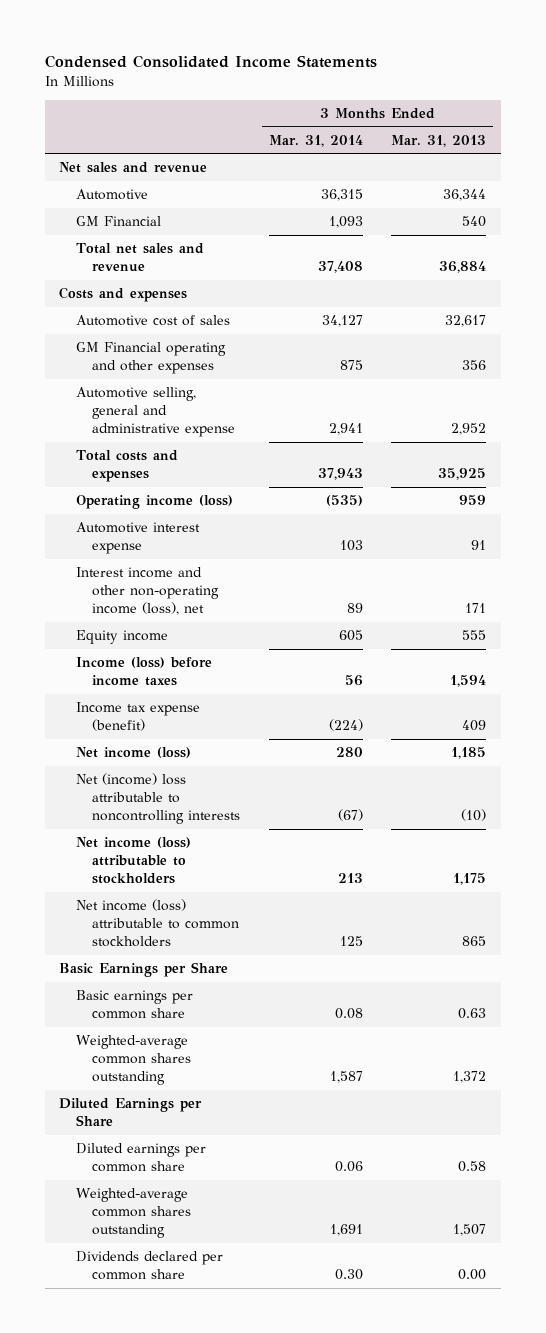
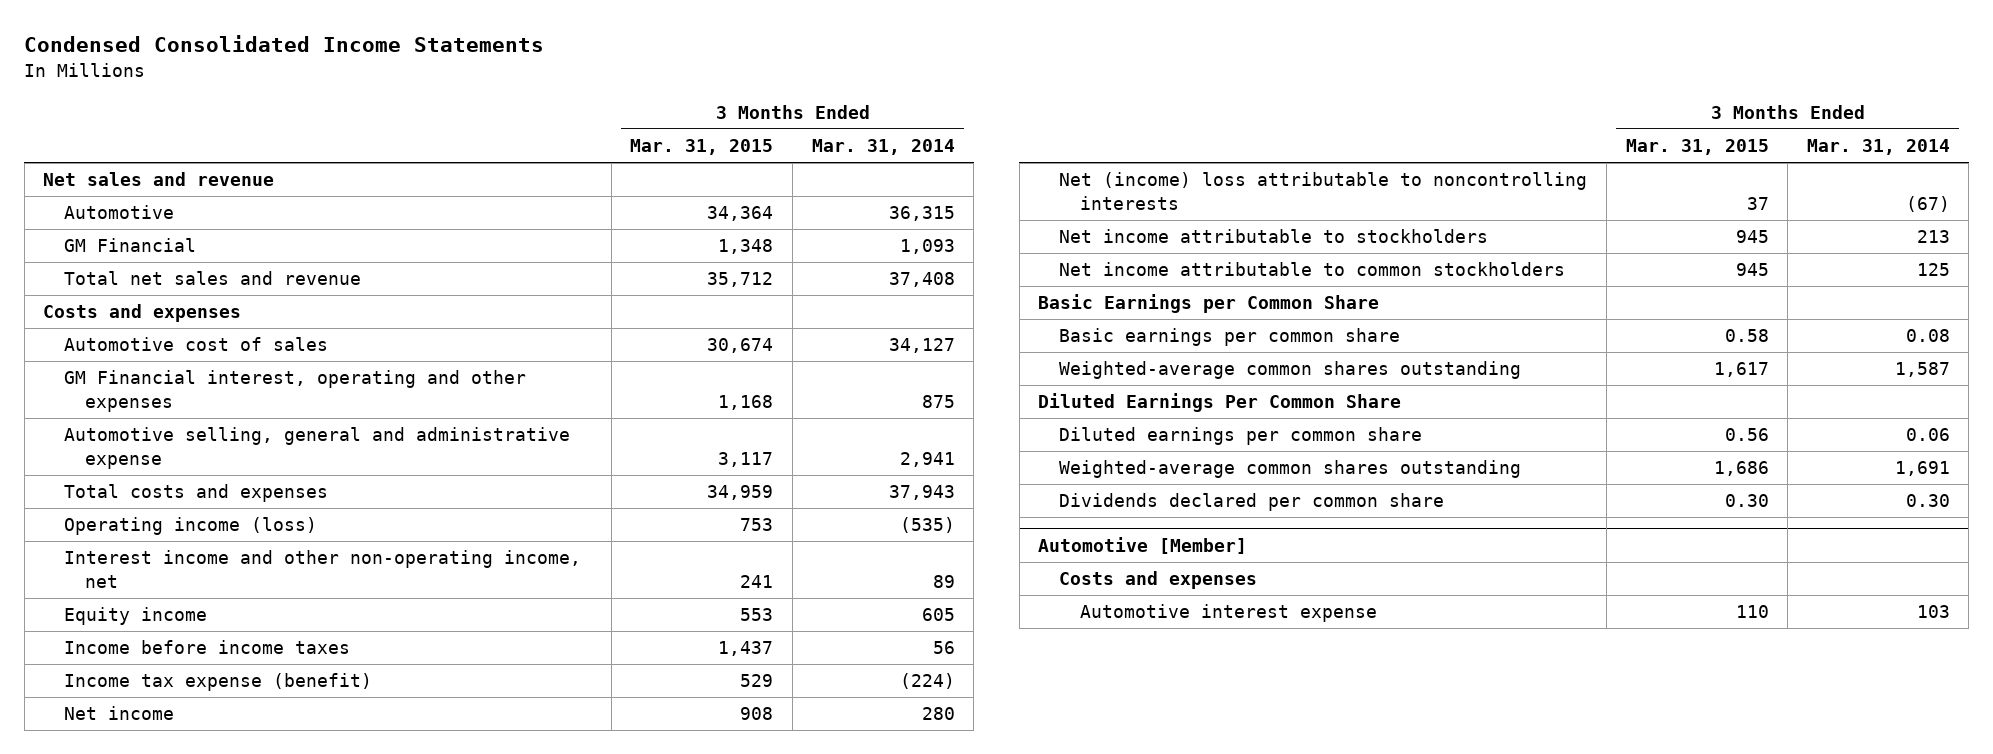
[391,134,487,147] Mar. 31, 2013 -> none
none -> [630,139,774,156] Mar. 31, 2015
[75,342,226,375] GM Financial operating and other expenses -> [64,370,527,412] GM Financial interest, operating and other expenses
[75,522,200,555] Automotive interest expense -> none
[75,567,220,615] Interest income and other non-operating income (loss), net -> [64,550,582,588] Interest income and other non-operating income, net
[75,657,212,687] Income (loss) before income taxes -> [64,640,351,655] Income before income taxes
[75,747,191,759] Net income (loss) -> [64,706,175,721] Net income
[75,837,191,884] Net income (loss) attributable to stockholders -> [1059,229,1489,244] Net income attributable to stockholders
[75,899,240,947] Net income (loss) attributable to common stockholders -> [1059,262,1566,277] Net income attributable to common stockholders
[59,962,229,978] Basic Earnings per Share -> [1038,294,1380,314] Basic Earnings per Common Share
[59,1098,203,1127] Diluted Earnings per Share -> [1038,393,1402,413] Diluted Earnings Per Common Share
none -> [1038,537,1248,555] Automotive [Member]
none -> [1059,571,1258,590] Costs and expenses
none -> [1080,604,1378,623] Automotive interest expense

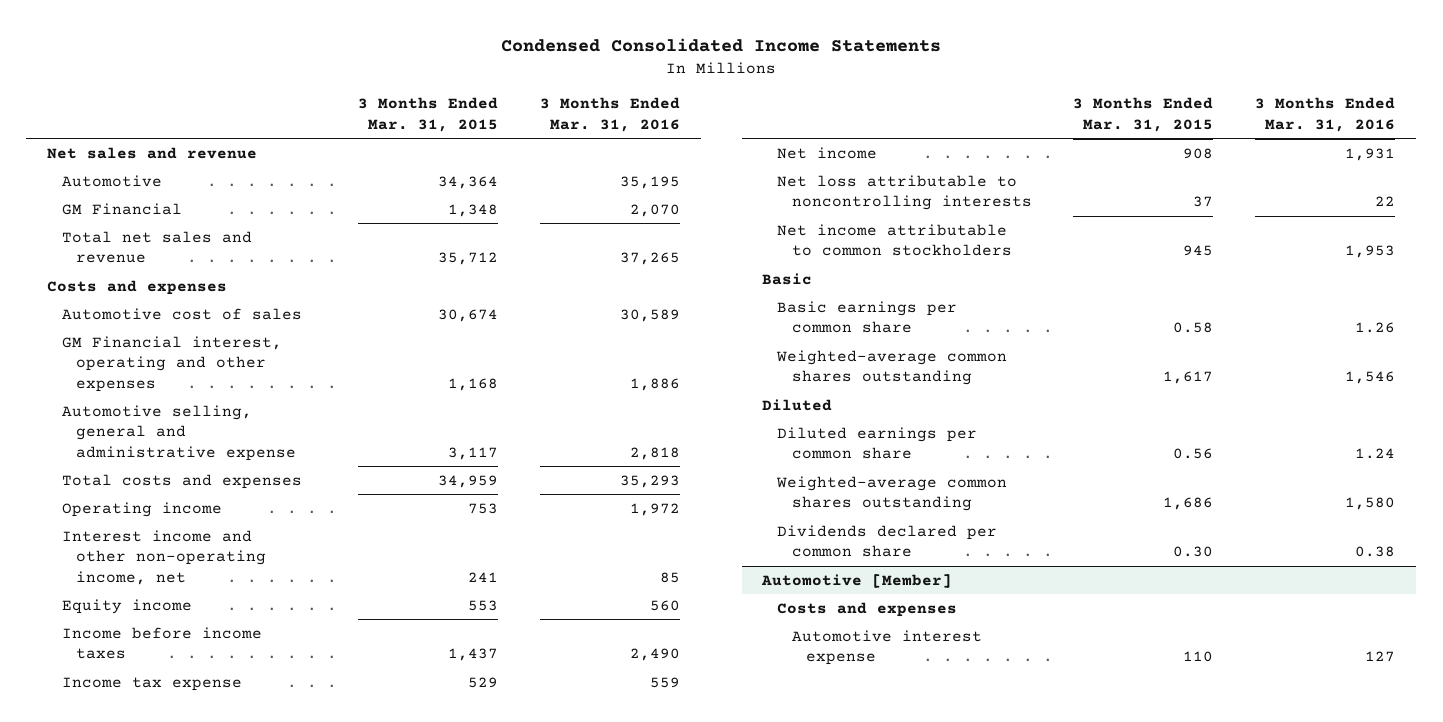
[811,139,955,156] Mar. 31, 2014 -> none
none -> [540,97,681,132] 3 Months Ended Mar. 31, 2016
[64,517,318,536] Operating income (loss) -> [61,501,222,517] Operating income
[64,673,373,692] Income tax expense (benefit) -> [61,676,242,691] Income tax expense
[1059,229,1489,244] Net income attributable to stockholders -> none
[1059,172,1588,210] Net (income) loss attributable to noncontrolling interests -> [777,174,1032,211] Net loss attributable to noncontrolling interests
[1038,294,1380,314] Basic Earnings per Common Share -> [762,272,813,285] Basic
[1038,393,1402,413] Diluted Earnings Per Common Share -> [762,398,833,411] Diluted

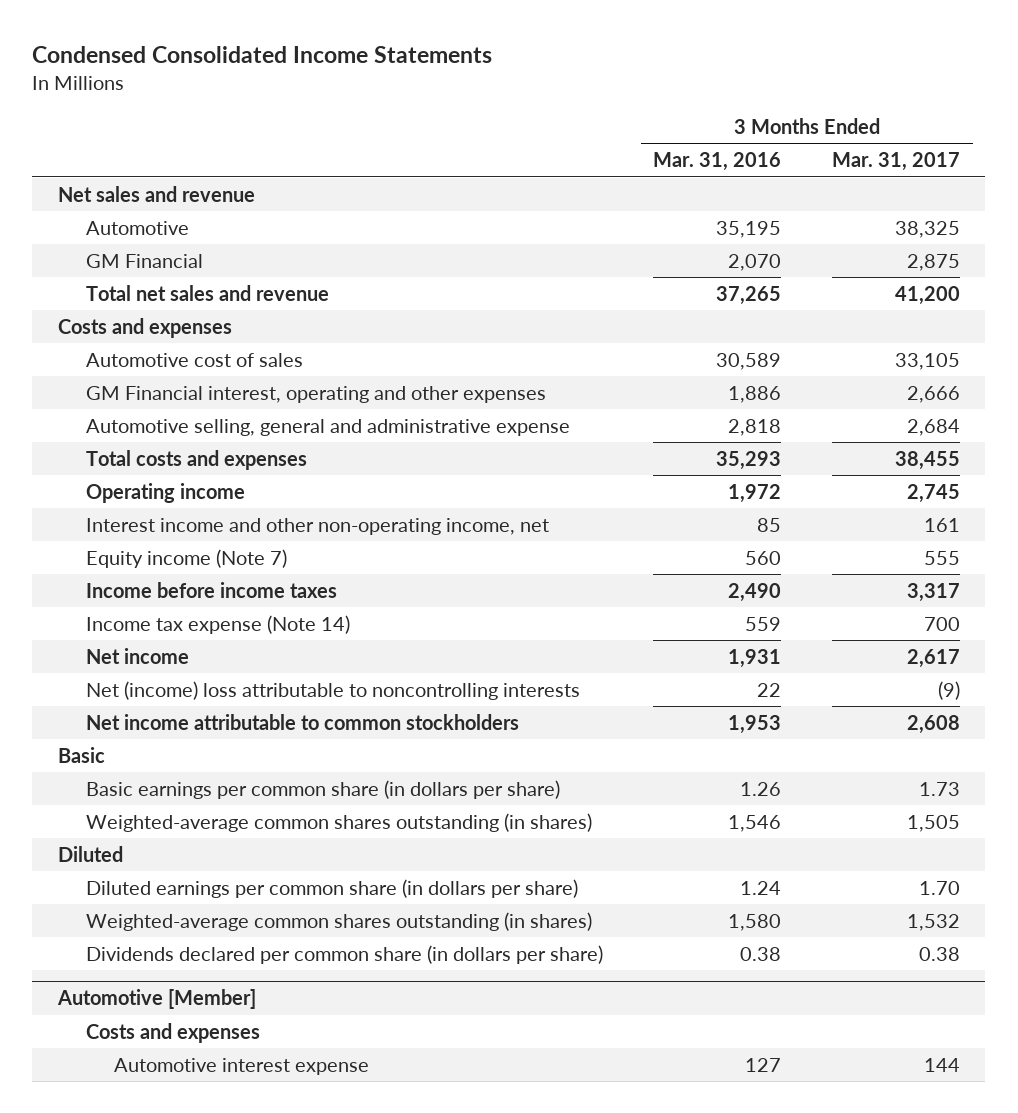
[358,97,499,132] 3 Months Ended Mar. 31, 2015 -> none
none -> [832,152,961,172] Mar. 31, 2017
[61,598,192,614] Equity income -> [85,548,287,568] Equity income (Note 7)
[61,676,242,691] Income tax expense -> [85,614,350,634] Income tax expense (Note 14)
[777,174,1032,211] Net loss attributable to noncontrolling interests -> [85,680,580,700] Net (income) loss attributable to noncontrolling interests
[777,300,958,334] Basic earnings per common share -> [85,779,560,799] Basic earnings per common share (in dollars per share)
[776,349,1008,386] Weighted-average common shares outstanding -> [85,812,592,832] Weighted-average common shares outstanding (in shares)
[777,426,978,460] Diluted earnings per common share -> [85,878,578,898] Diluted earnings per common share (in dollars per share)
[776,475,1008,512] Weighted-average common shares outstanding -> [85,911,592,931] Weighted-average common shares outstanding (in shares)
[777,524,998,558] Dividends declared per common share -> [85,944,603,964] Dividends declared per common share (in dollars per share)

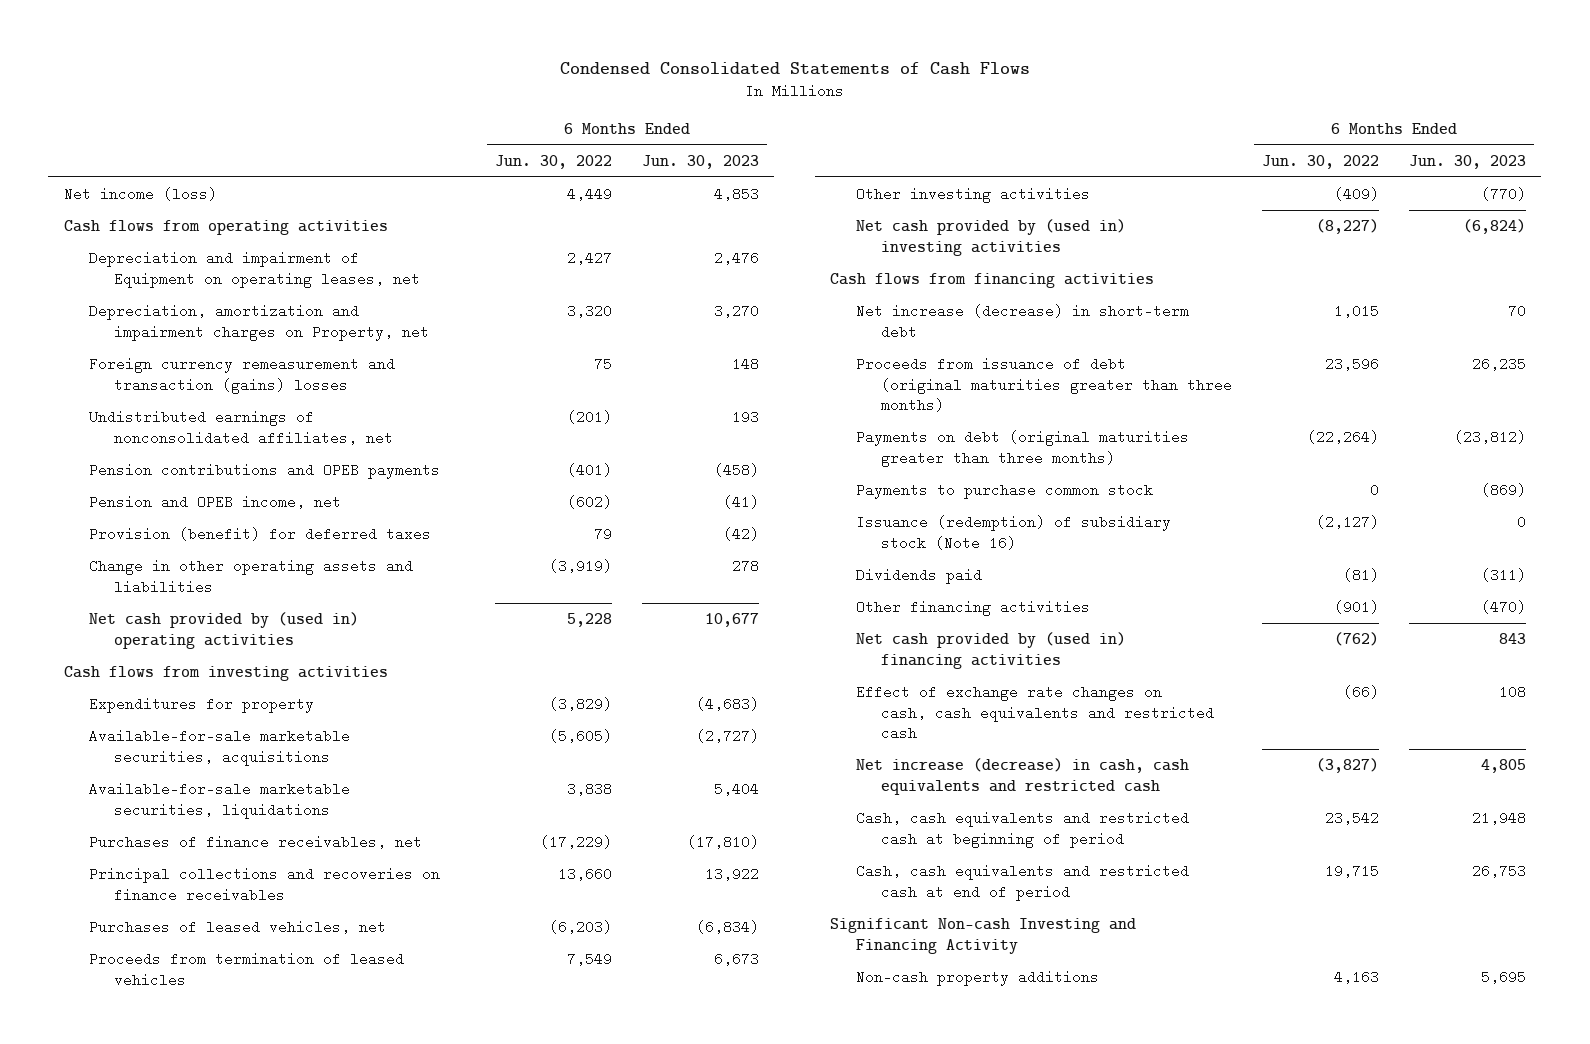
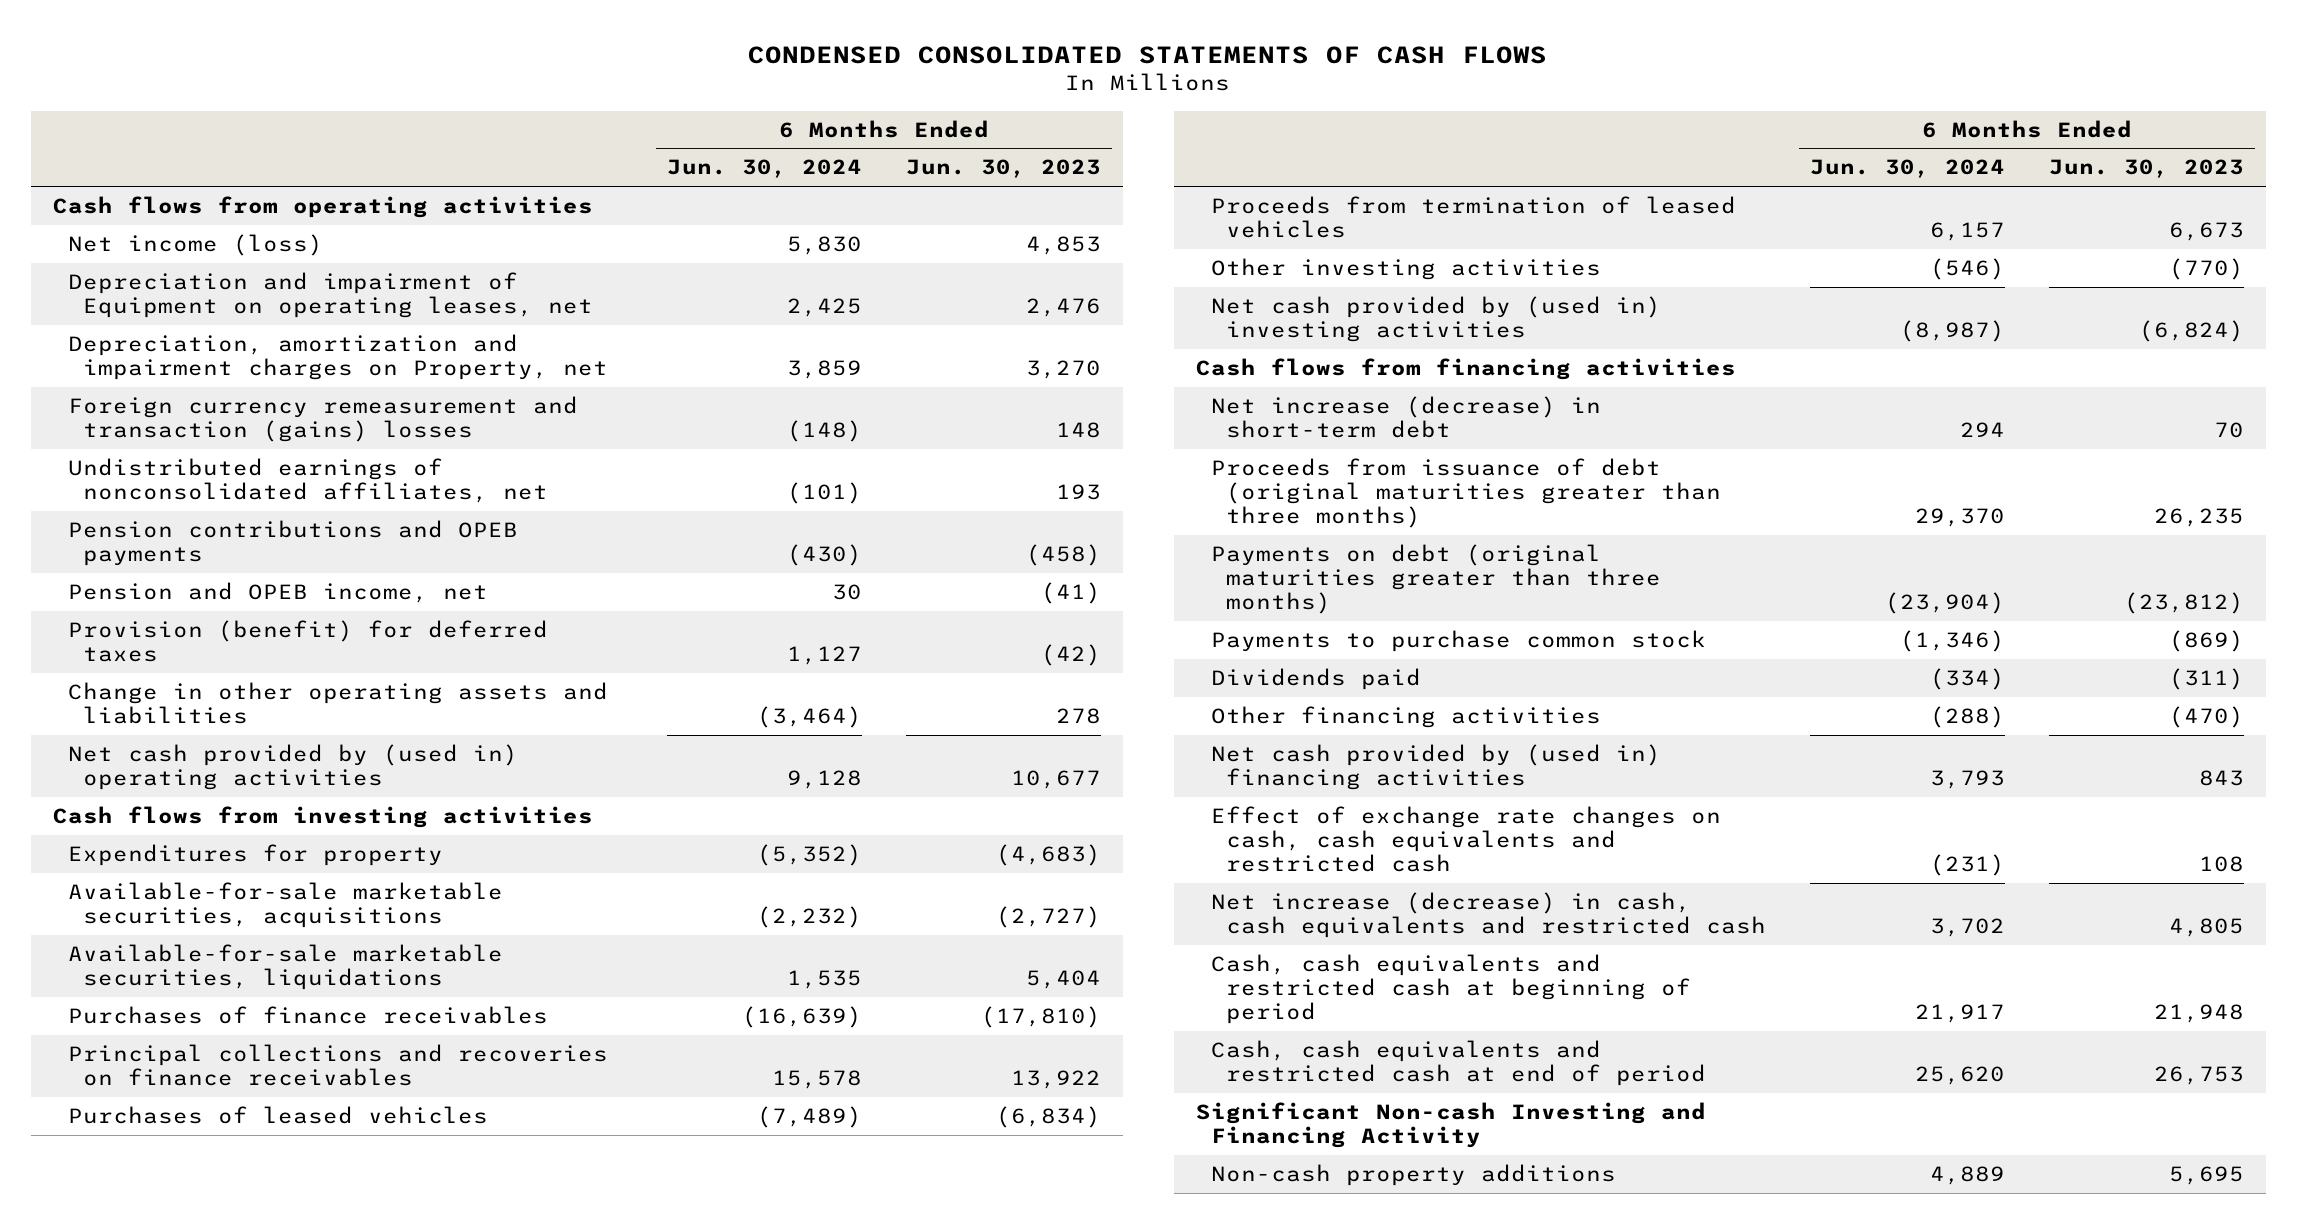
[559,61,1030,75] Condensed Consolidated Statements of Cash Flows -> [748,45,1548,64] CONDENSED CONSOLIDATED STATEMENTS OF CASH FLOWS
[494,154,612,169] Jun. 30, 2022 -> none
none -> [667,159,863,179] Jun. 30, 2024
[63,187,217,202] Net income (loss) -> [68,234,324,257] Net income (loss)
[88,835,422,850] Purchases of finance receivables, net -> [68,1006,549,1025] Purchases of finance receivables
[88,920,386,935] Purchases of leased vehicles, net -> [68,1106,489,1125] Purchases of leased vehicles
[855,515,1171,550] Issuance (redemption) of subsidiary stock (Note 16) -> none

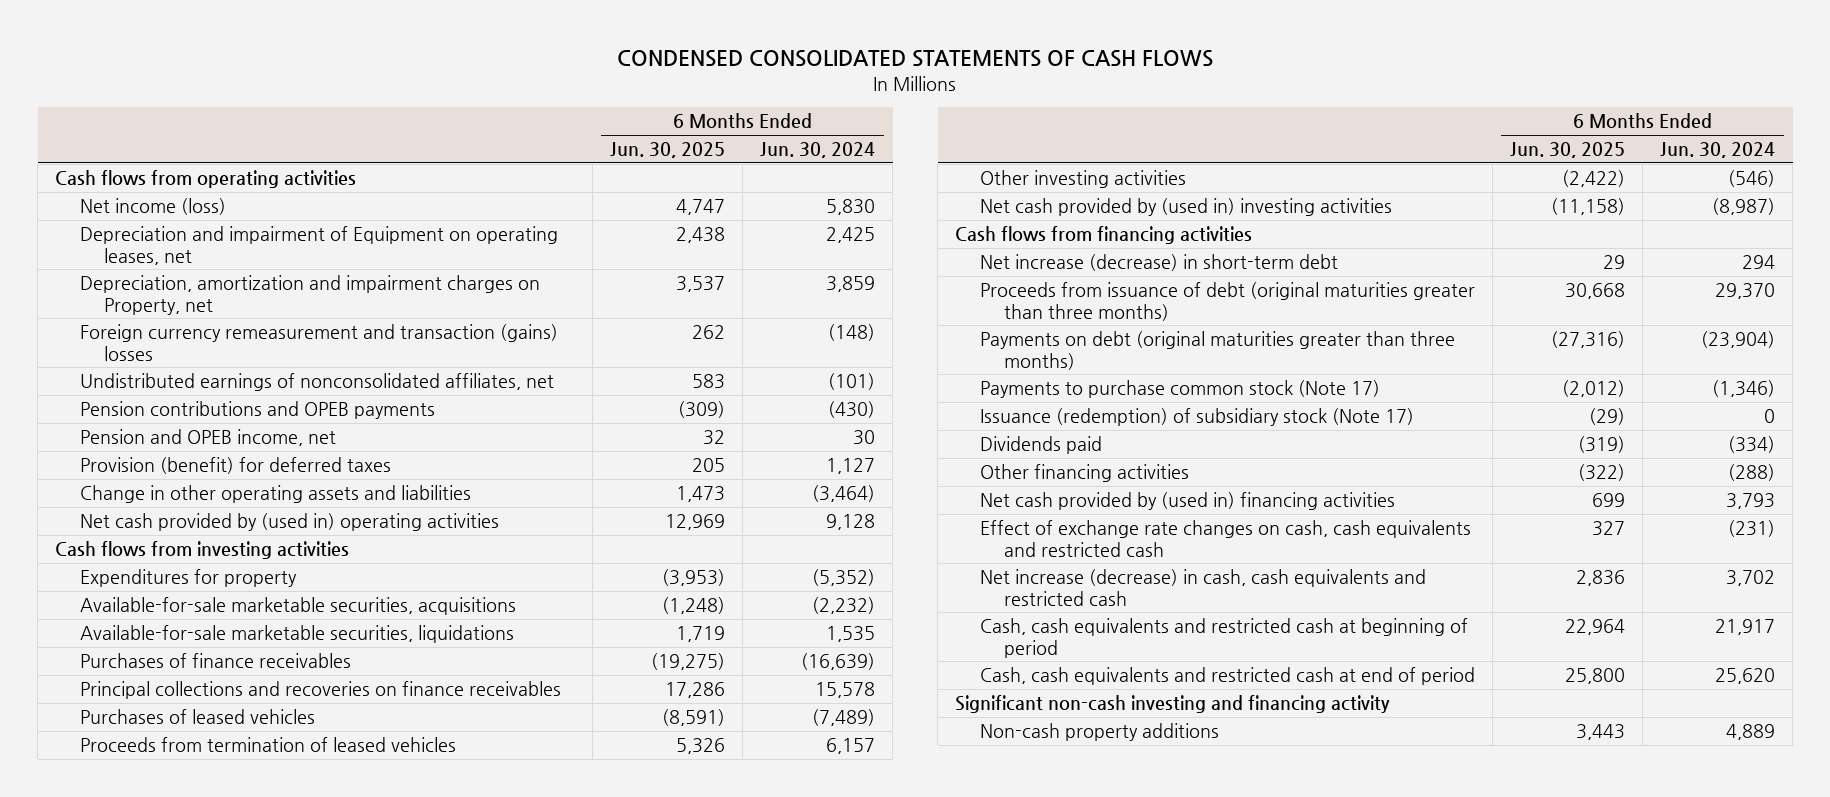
[906,159,1102,179] Jun. 30, 2023 -> none
none -> [609,142,725,159] Jun. 30, 2025
[1211,630,1707,653] Payments to purchase common stock -> [979,380,1380,399] Payments to purchase common stock (Note 17)
none -> [979,408,1414,427] Issuance (redemption) of subsidiary stock (Note 17)
[1195,1102,1706,1149] Significant Non-cash Investing and Financing Activity -> [955,695,1391,714] Significant non-cash investing and financing activity

